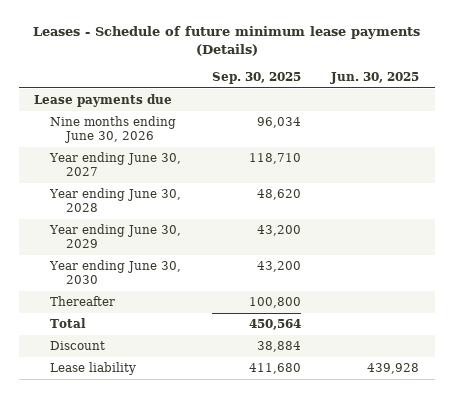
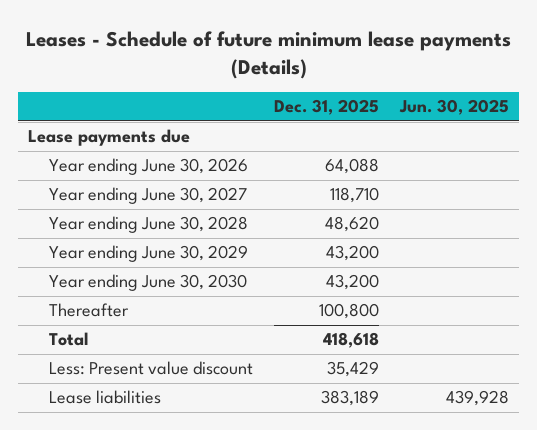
[211,71,301,84] Sep. 30, 2025 -> none
none -> [274,99,380,116] Dec. 31, 2025
[49,116,176,143] Nine months ending June 30, 2026 -> [49,158,249,176] Year ending June 30, 2026
[49,341,105,351] Discount -> [49,361,254,376] Less: Present value discount
[49,362,136,376] Lease liability -> [49,390,162,405] Lease liabilities

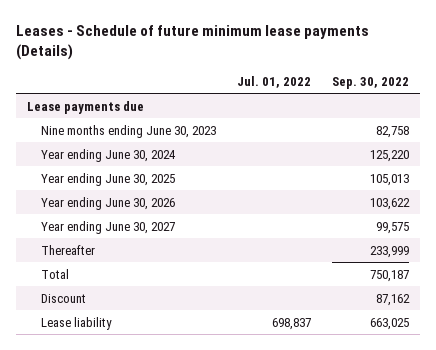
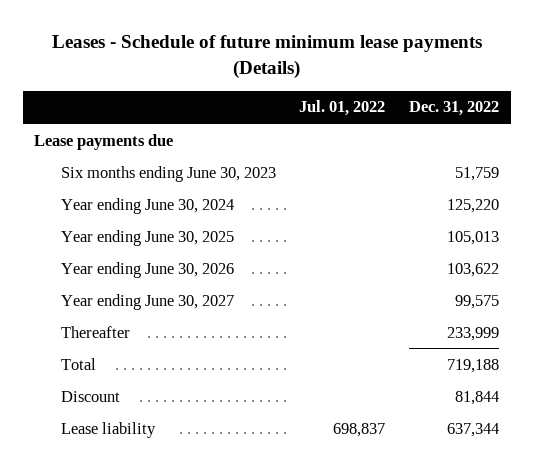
[332,76,410,89] Sep. 30, 2022 -> none
none -> [409,101,500,117] Dec. 31, 2022
[40,124,216,138] Nine months ending June 30, 2023 -> [60,165,276,182] Six months ending June 30, 2023

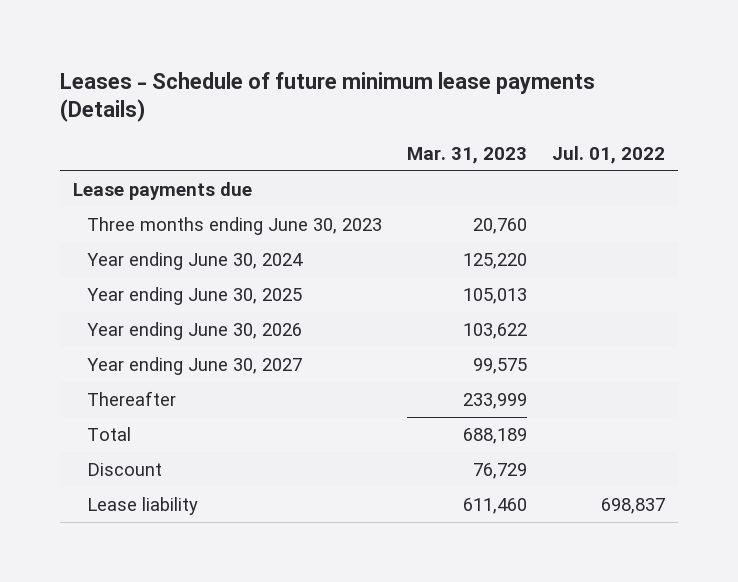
[409,101,500,117] Dec. 31, 2022 -> none
none -> [406,146,527,164] Mar. 31, 2023
[60,165,276,182] Six months ending June 30, 2023 -> [86,217,382,236] Three months ending June 30, 2023

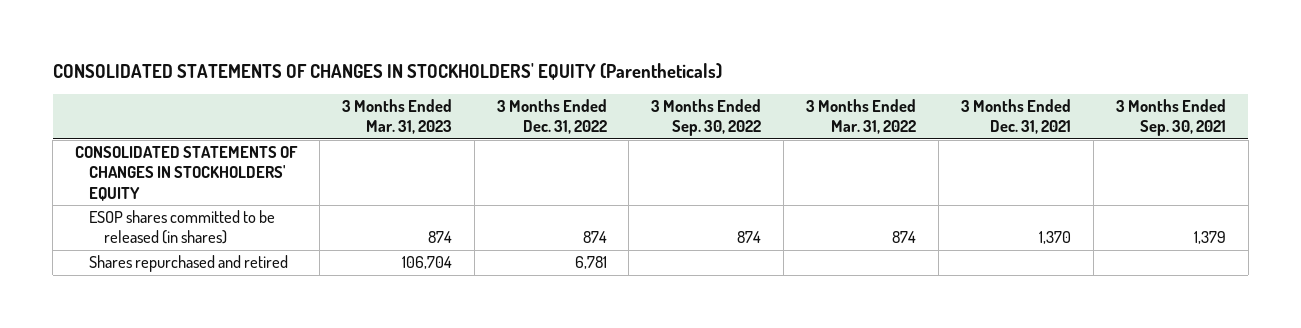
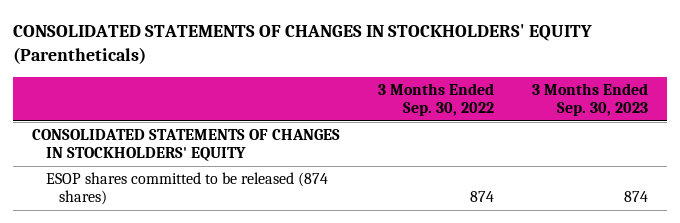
[341,99,452,135] 3 Months Ended Mar. 31, 2023 -> none
[496,99,607,135] 3 Months Ended Dec. 31, 2022 -> none
[806,99,917,135] 3 Months Ended Mar. 31, 2022 -> none
[960,99,1071,135] 3 Months Ended Dec. 31, 2021 -> none
[1115,99,1226,137] 3 Months Ended Sep. 30, 2021 -> none
none -> [531,82,648,116] 3 Months Ended Sep. 30, 2023
[89,255,289,273] Shares repurchased and retired -> none
[89,210,276,245] ESOP shares committed to be released (in shares) -> [45,172,328,206] ESOP shares committed to be released (874 shares)

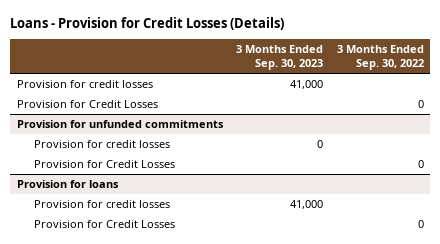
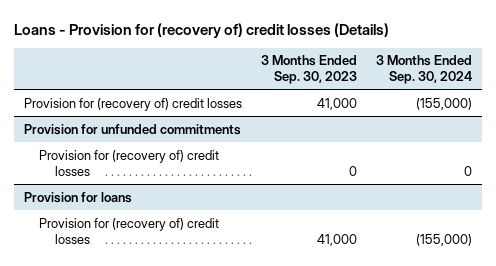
[10,16,285,30] Loans - Provision for Credit Losses (Details) -> [14,22,390,38] Loans - Provision for (recovery of) credit losses (Details)
[336,44,424,71] 3 Months Ended Sep. 30, 2022 -> none
none -> [376,55,473,85] 3 Months Ended Sep. 30, 2024
[16,100,158,109] Provision for Credit Losses -> none
[16,80,153,89] Provision for credit losses -> [24,97,243,111] Provision for (recovery of) credit losses
[33,160,175,169] Provision for Credit Losses -> none
[33,140,170,149] Provision for credit losses -> [39,149,220,176] Provision for (recovery of) credit losses
[33,220,175,229] Provision for Credit Losses -> none
[33,200,170,209] Provision for credit losses -> [39,217,220,244] Provision for (recovery of) credit losses

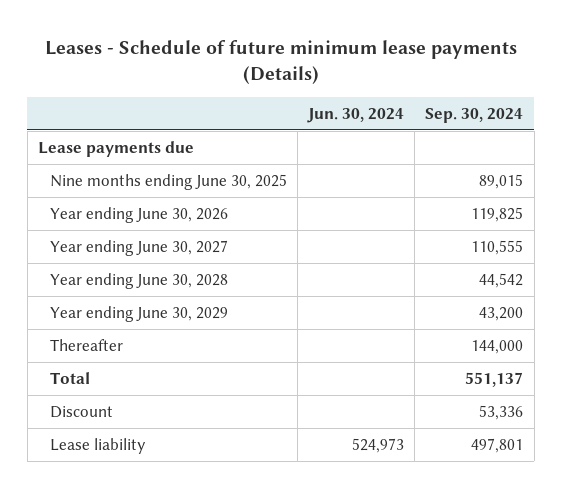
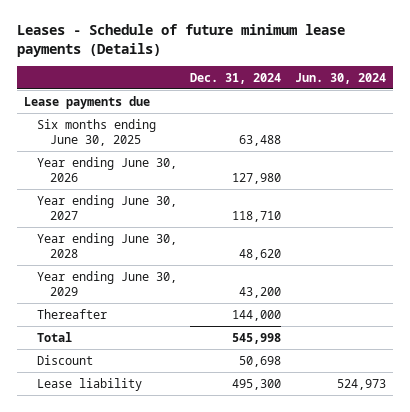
[425,107,524,123] Sep. 30, 2024 -> none
none -> [190,72,282,84] Dec. 31, 2024
[49,174,287,191] Nine months ending June 30, 2025 -> [36,118,156,147] Six months ending June 30, 2025

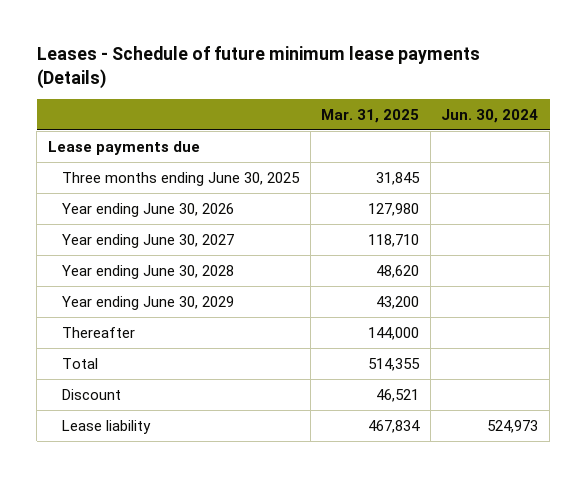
[190,72,282,84] Dec. 31, 2024 -> none
none -> [321,108,420,123] Mar. 31, 2025
[36,118,156,147] Six months ending June 30, 2025 -> [62,171,301,186] Three months ending June 30, 2025

